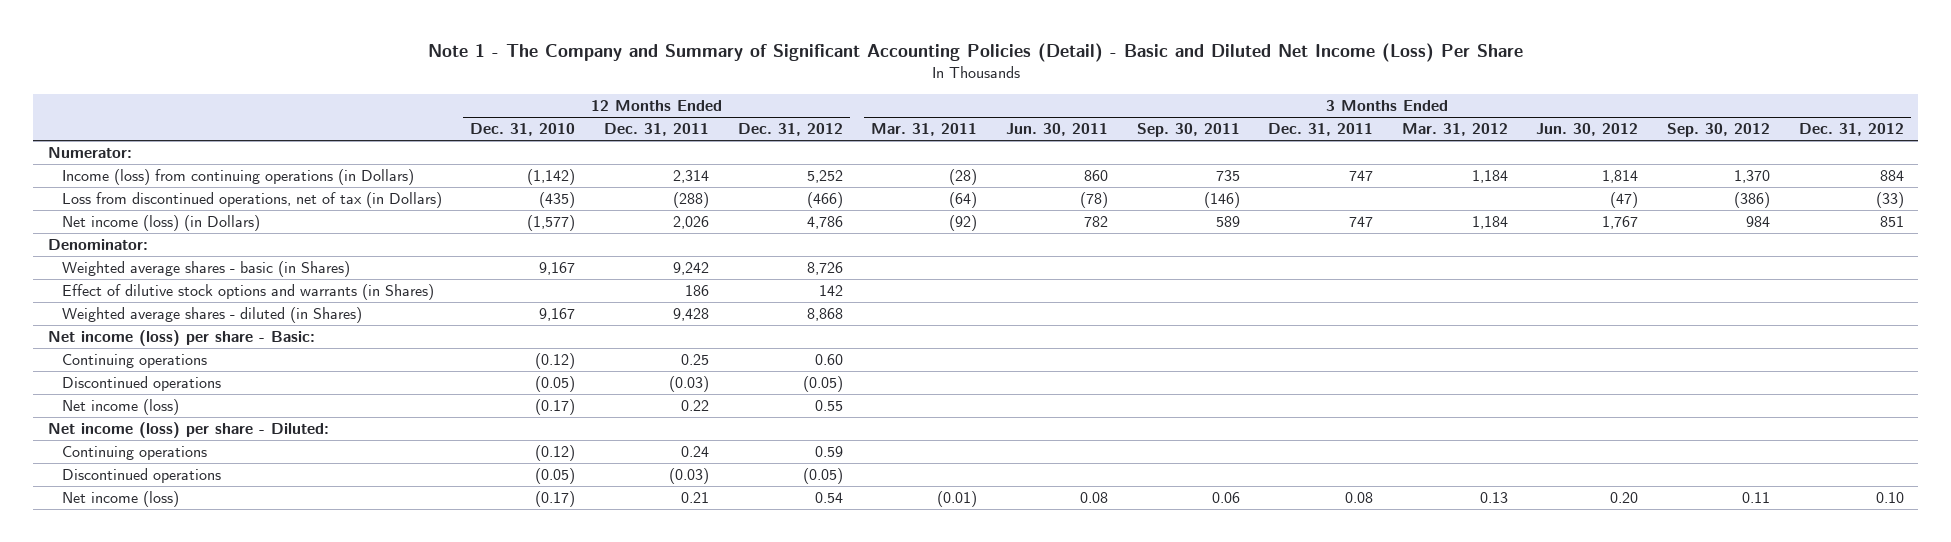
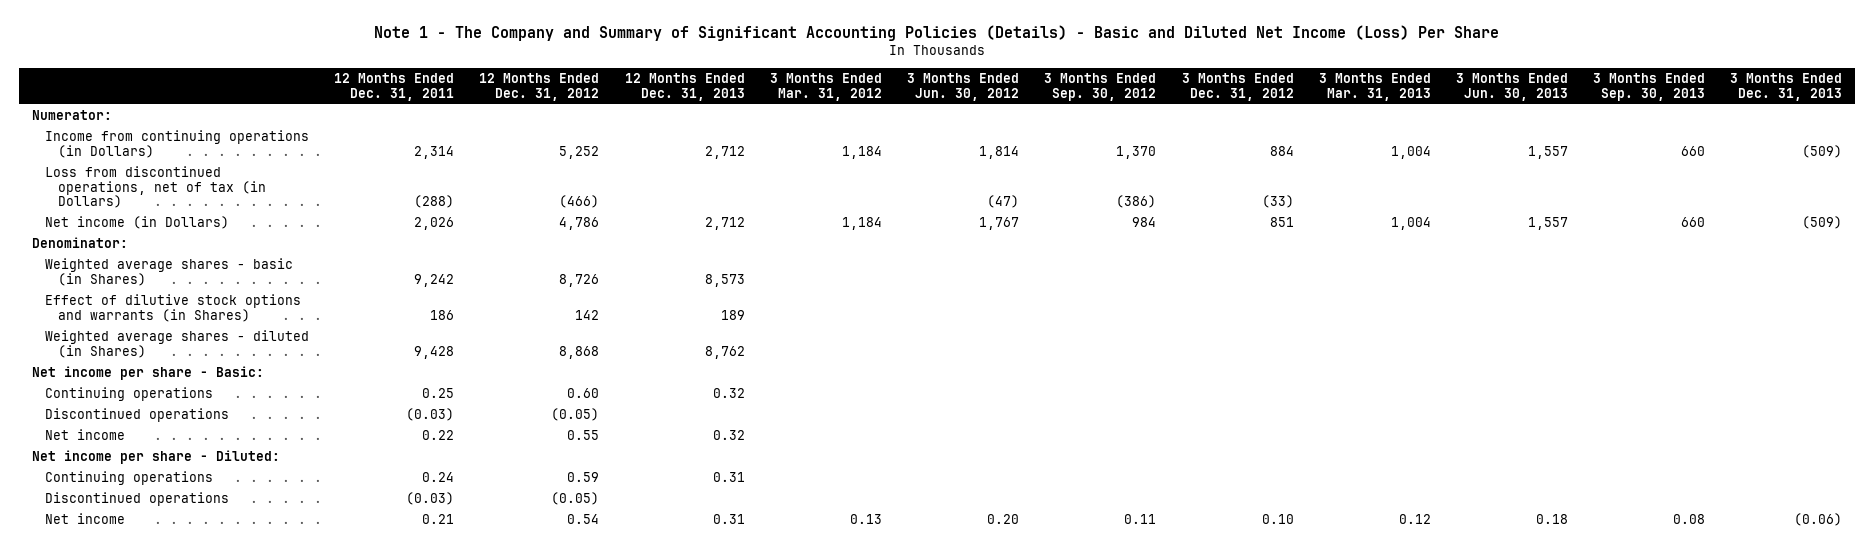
[427,43,1523,63] Note 1 - The Company and Summary of Significant Accounting Policies (Detail) - Basic and Diluted Net Income (Loss) Per Share -> [373,25,1499,42] Note 1 - The Company and Summary of Significant Accounting Policies (Details) - Basic and Diluted Net Income (Loss) Per Share
[470,123,576,137] Dec. 31, 2010 -> none
[871,123,978,137] Mar. 31, 2011 -> none
[1005,123,1108,137] Jun. 30, 2011 -> none
[1136,123,1240,138] Sep. 30, 2011 -> none
[1268,123,1374,137] Dec. 31, 2011 -> none
none -> [624,73,745,101] 12 Months Ended Dec. 31, 2013
none -> [1318,73,1431,101] 3 Months Ended Mar. 31, 2013
none -> [1455,73,1568,101] 3 Months Ended Jun. 30, 2013
none -> [1593,73,1706,101] 3 Months Ended Sep. 30, 2013
none -> [1730,73,1843,101] 3 Months Ended Dec. 31, 2013
[61,169,414,186] Income (loss) from continuing operations (in Dollars) -> [44,130,309,158] Income from continuing operations (in Dollars)
[61,215,260,232] Net income (loss) (in Dollars) -> [44,216,229,230] Net income (in Dollars)
[47,330,315,347] Net income (loss) per share - Basic: -> [31,366,264,381] Net income per share - Basic:
[61,399,179,416] Net income (loss) -> [44,429,125,441] Net income
[47,422,329,439] Net income (loss) per share - Diluted: -> [31,450,280,465] Net income per share - Diluted:
[61,491,179,508] Net income (loss) -> [44,513,125,525] Net income

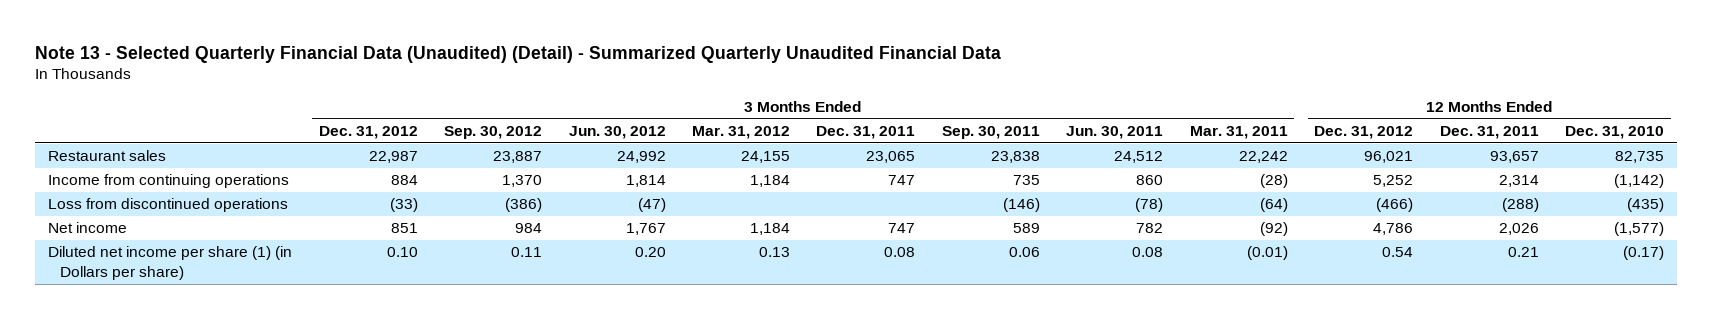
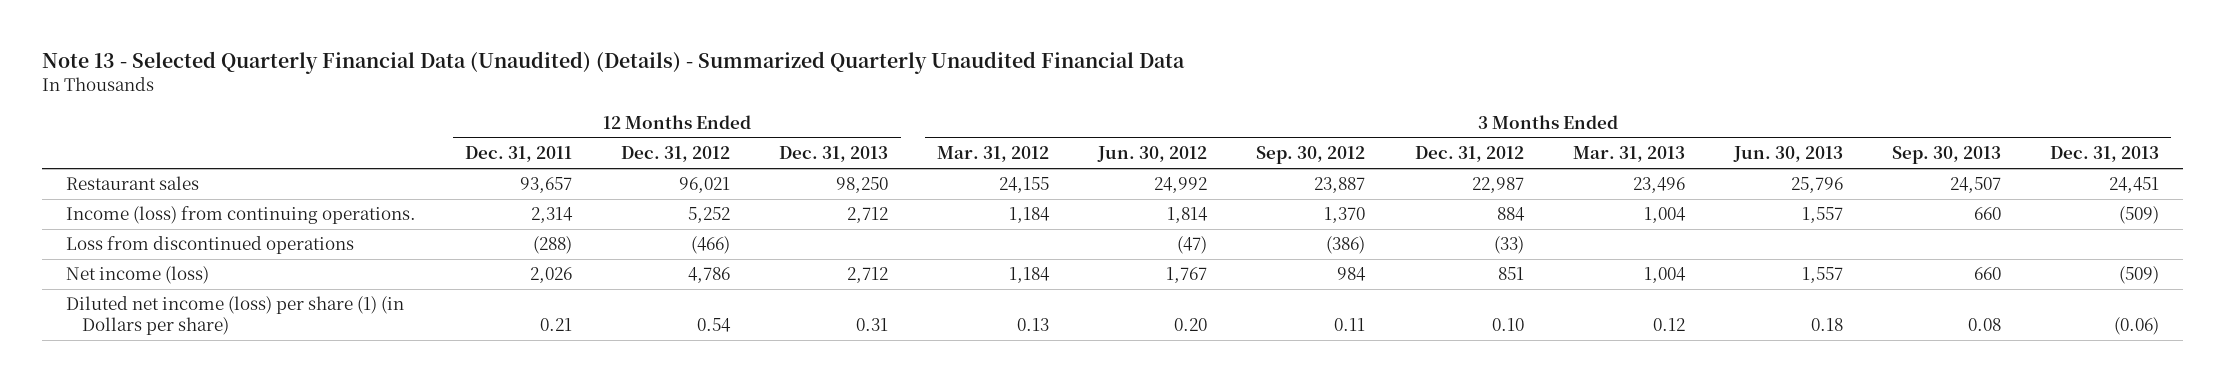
[34,45,1001,63] Note 13 - Selected Quarterly Financial Data (Unaudited) (Detail) - Summarized Quarterly Unaudited Financial Data -> [41,50,1185,74] Note 13 - Selected Quarterly Financial Data (Unaudited) (Details) - Summarized Quarterly Unaudited Financial Data
[816,126,916,140] Dec. 31, 2011 -> none
[941,126,1040,140] Sep. 30, 2011 -> none
[1066,126,1164,140] Jun. 30, 2011 -> none
[1189,126,1288,140] Mar. 31, 2011 -> none
[1565,126,1665,140] Dec. 31, 2010 -> none
none -> [779,146,889,163] Dec. 31, 2013
none -> [1572,146,1685,163] Mar. 31, 2013
none -> [1732,146,1843,163] Jun. 30, 2013
none -> [1891,146,2001,165] Sep. 30, 2013
none -> [2049,146,2159,163] Dec. 31, 2013
[48,174,290,189] Income from continuing operations -> [66,206,417,225] Income (loss) from continuing operations.
[48,222,128,234] Net income -> [66,266,210,285] Net income (loss)
[48,246,293,280] Diluted net income per share (1) (in Dollars per share) -> [66,296,405,336] Diluted net income (loss) per share (1) (in Dollars per share)

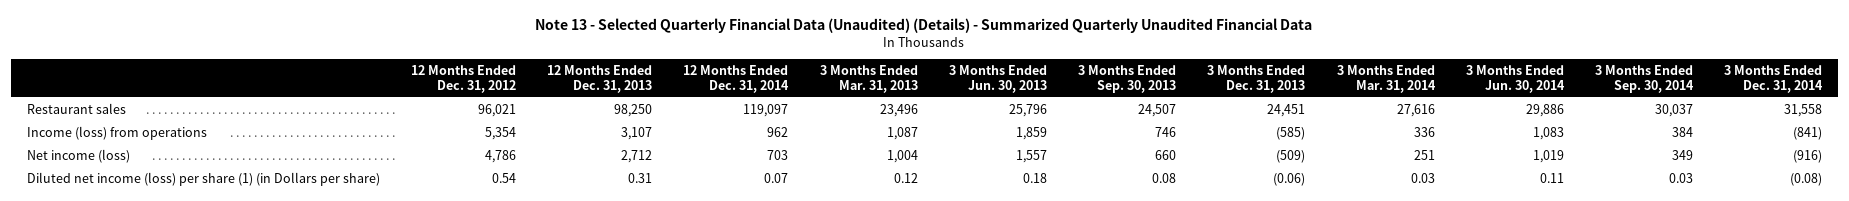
[465,146,573,163] Dec. 31, 2011 -> none
[937,146,1050,163] Mar. 31, 2012 -> none
[1097,146,1208,163] Jun. 30, 2012 -> none
[1256,146,1366,165] Sep. 30, 2012 -> none
[1414,146,1524,163] Dec. 31, 2012 -> none
none -> [683,64,790,93] 12 Months Ended Dec. 31, 2014
none -> [1336,64,1436,93] 3 Months Ended Mar. 31, 2014
none -> [1465,64,1565,93] 3 Months Ended Jun. 30, 2014
none -> [1595,64,1695,93] 3 Months Ended Sep. 30, 2014
none -> [1724,64,1824,93] 3 Months Ended Dec. 31, 2014
[66,236,355,255] Loss from discontinued operations -> none
[66,206,417,225] Income (loss) from continuing operations. -> [26,126,207,141] Income (loss) from operations
[688,207,731,224] 5,252 -> [484,127,516,141] 5,354
[847,207,889,224] 2,712 -> [621,127,653,141] 3,107
[1643,207,1686,224] 1,004 -> [886,127,918,141] 1,087
[1801,207,1843,224] 1,557 -> [1015,127,1047,141] 1,859
[1973,207,2001,221] 660 -> [1155,127,1177,138] 746
[2118,206,2159,225] (509) -> [1276,127,1306,141] (585)

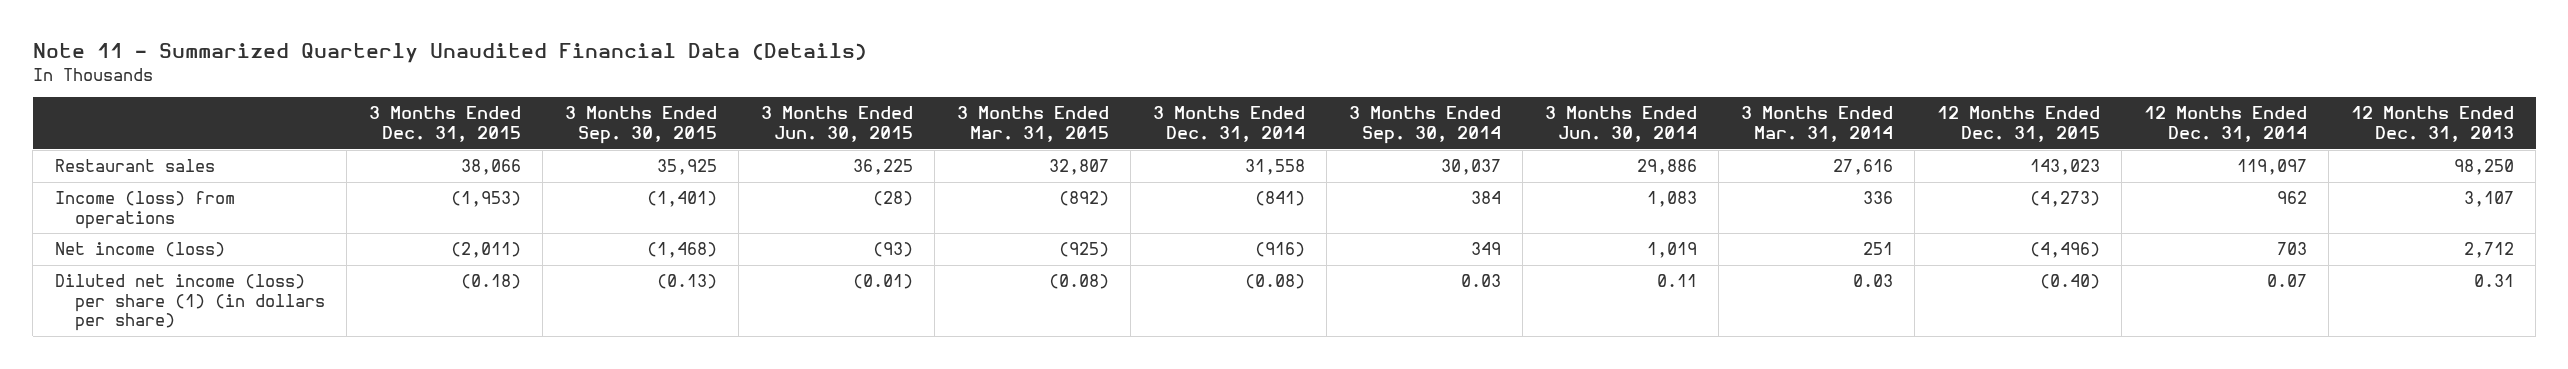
[535,18,1313,34] Note 13 - Selected Quarterly Financial Data (Unaudited) (Details) - Summarized Quarterly Unaudited Financial Data -> [32,43,867,64] Note 11 - Summarized Quarterly Unaudited Financial Data (Details)
[410,64,516,93] 12 Months Ended Dec. 31, 2012 -> none
[819,64,918,93] 3 Months Ended Mar. 31, 2013 -> none
[948,64,1047,93] 3 Months Ended Jun. 30, 2013 -> none
[1078,64,1177,93] 3 Months Ended Sep. 30, 2013 -> none
[1207,64,1306,93] 3 Months Ended Dec. 31, 2013 -> none
none -> [368,106,521,142] 3 Months Ended Dec. 31, 2015
none -> [564,106,717,144] 3 Months Ended Sep. 30, 2015
none -> [760,106,913,142] 3 Months Ended Jun. 30, 2015
none -> [956,106,1109,142] 3 Months Ended Mar. 31, 2015
none -> [1936,106,2100,142] 12 Months Ended Dec. 31, 2015
[26,172,380,187] Diluted net income (loss) per share (1) (in Dollars per share) -> [54,274,325,332] Diluted net income (loss) per share (1) (in dollars per share)

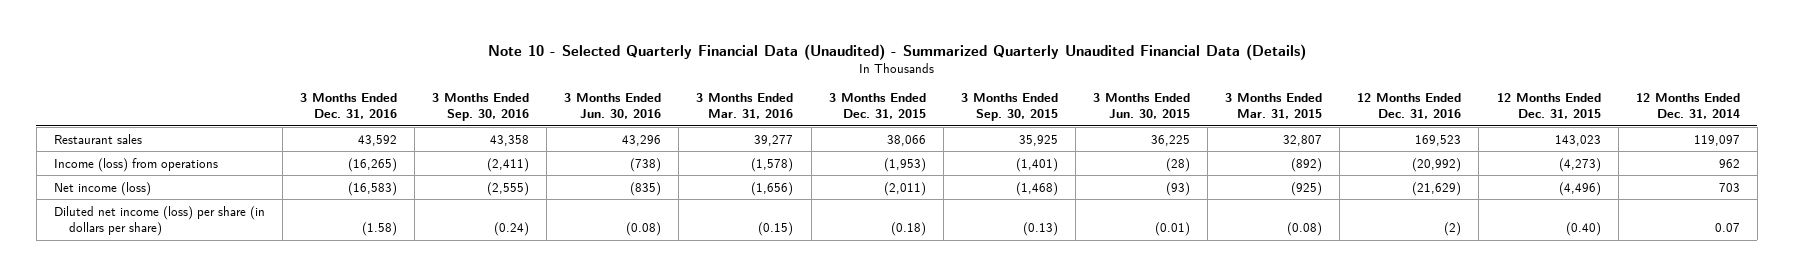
[32,43,867,64] Note 11 - Summarized Quarterly Unaudited Financial Data (Details) -> [487,43,1306,60] Note 10 - Selected Quarterly Financial Data (Unaudited) - Summarized Quarterly Unaudited Financial Data (Details)
[1152,106,1305,142] 3 Months Ended Dec. 31, 2014 -> none
[1348,106,1501,144] 3 Months Ended Sep. 30, 2014 -> none
[1544,106,1697,142] 3 Months Ended Jun. 30, 2014 -> none
[1740,106,1893,142] 3 Months Ended Mar. 31, 2014 -> none
[2350,106,2514,142] 12 Months Ended Dec. 31, 2013 -> none
none -> [299,92,397,119] 3 Months Ended Dec. 31, 2016
none -> [432,92,530,121] 3 Months Ended Sep. 30, 2016
none -> [564,92,662,119] 3 Months Ended Jun. 30, 2016
none -> [696,92,794,119] 3 Months Ended Mar. 31, 2016
none -> [1357,92,1462,119] 12 Months Ended Dec. 31, 2016
[54,274,325,332] Diluted net income (loss) per share (1) (in dollars per share) -> [53,205,265,236] Diluted net income (loss) per share (in dollars per share)

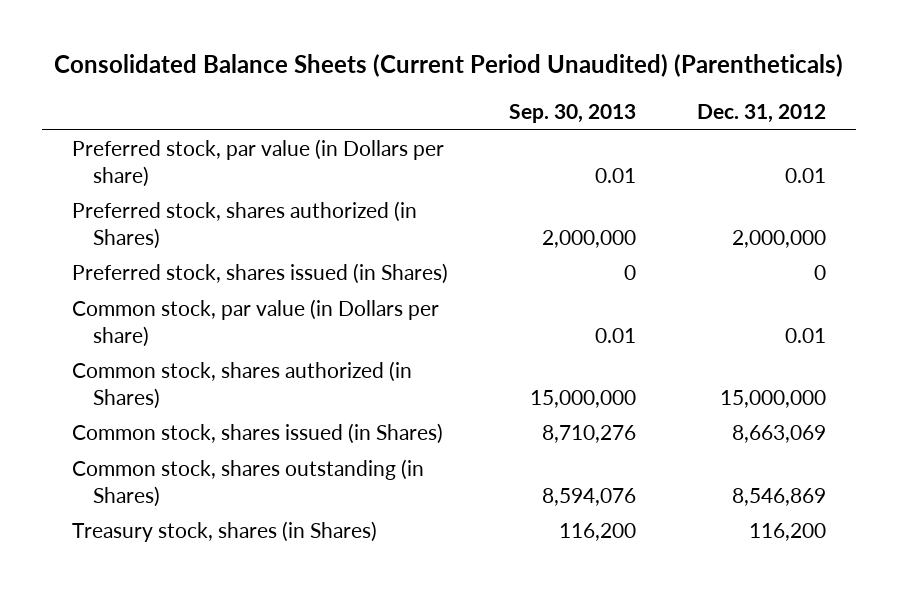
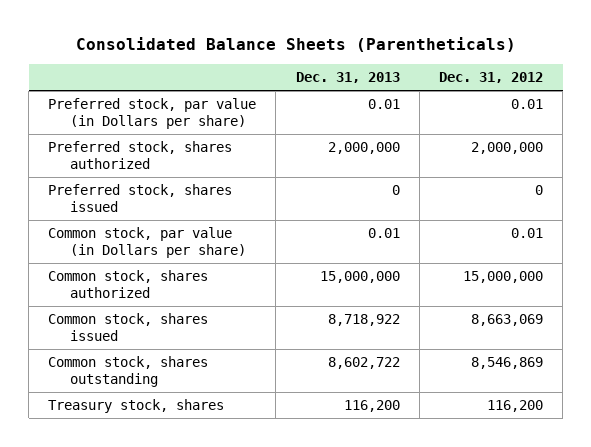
[53,54,843,78] Consolidated Balance Sheets (Current Period Unaudited) (Parentheticals) -> [75,37,516,53] Consolidated Balance Sheets (Parentheticals)
[508,104,636,124] Sep. 30, 2013 -> none
none -> [295,72,400,84] Dec. 31, 2013
[72,201,418,249] Preferred stock, shares authorized (in Shares) -> [48,141,233,169] Preferred stock, shares authorized
[72,263,449,285] Preferred stock, shares issued (in Shares) -> [48,184,233,212] Preferred stock, shares issued
[72,361,413,409] Common stock, shares authorized (in Shares) -> [48,270,209,298] Common stock, shares authorized
[72,423,444,445] Common stock, shares issued (in Shares) -> [48,313,209,341] Common stock, shares issued
[72,459,425,507] Common stock, shares outstanding (in Shares) -> [48,356,209,387] Common stock, shares outstanding
[72,521,378,543] Treasury stock, shares (in Shares) -> [48,399,225,414] Treasury stock, shares

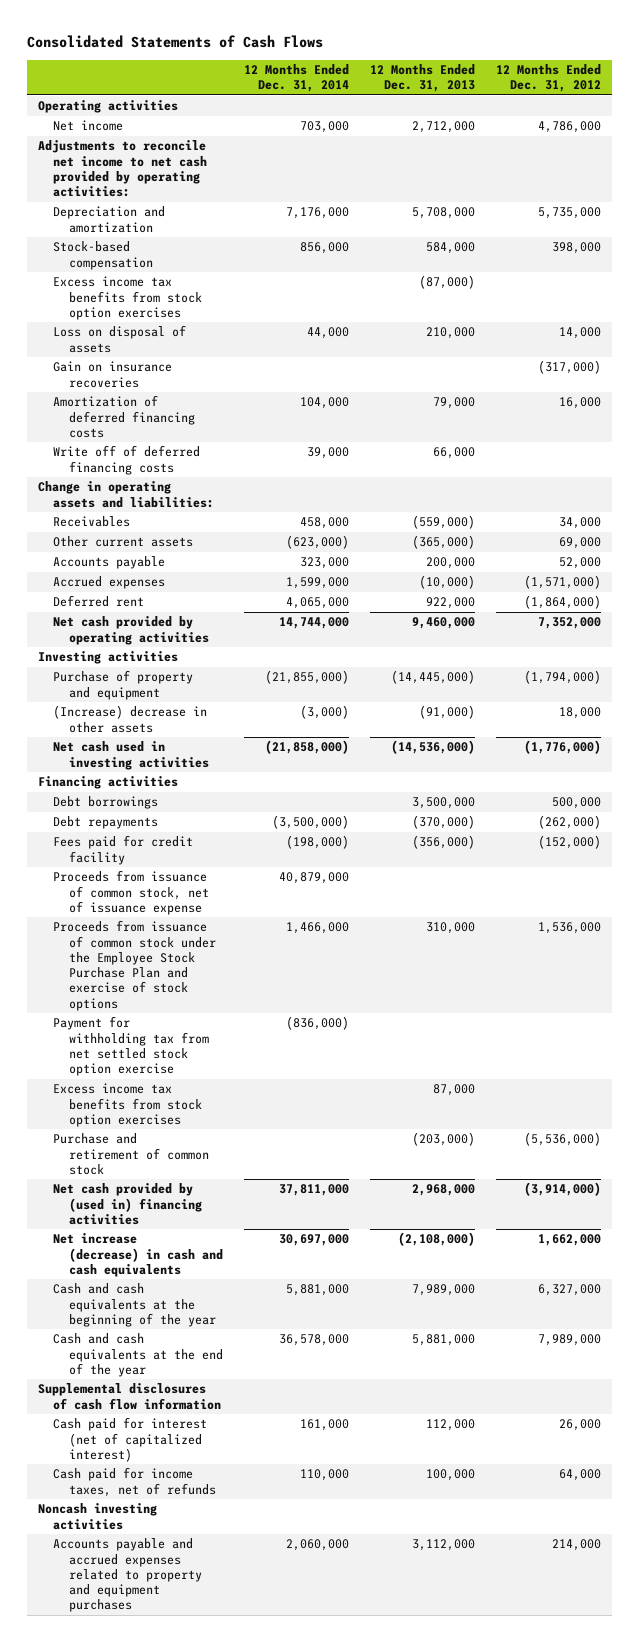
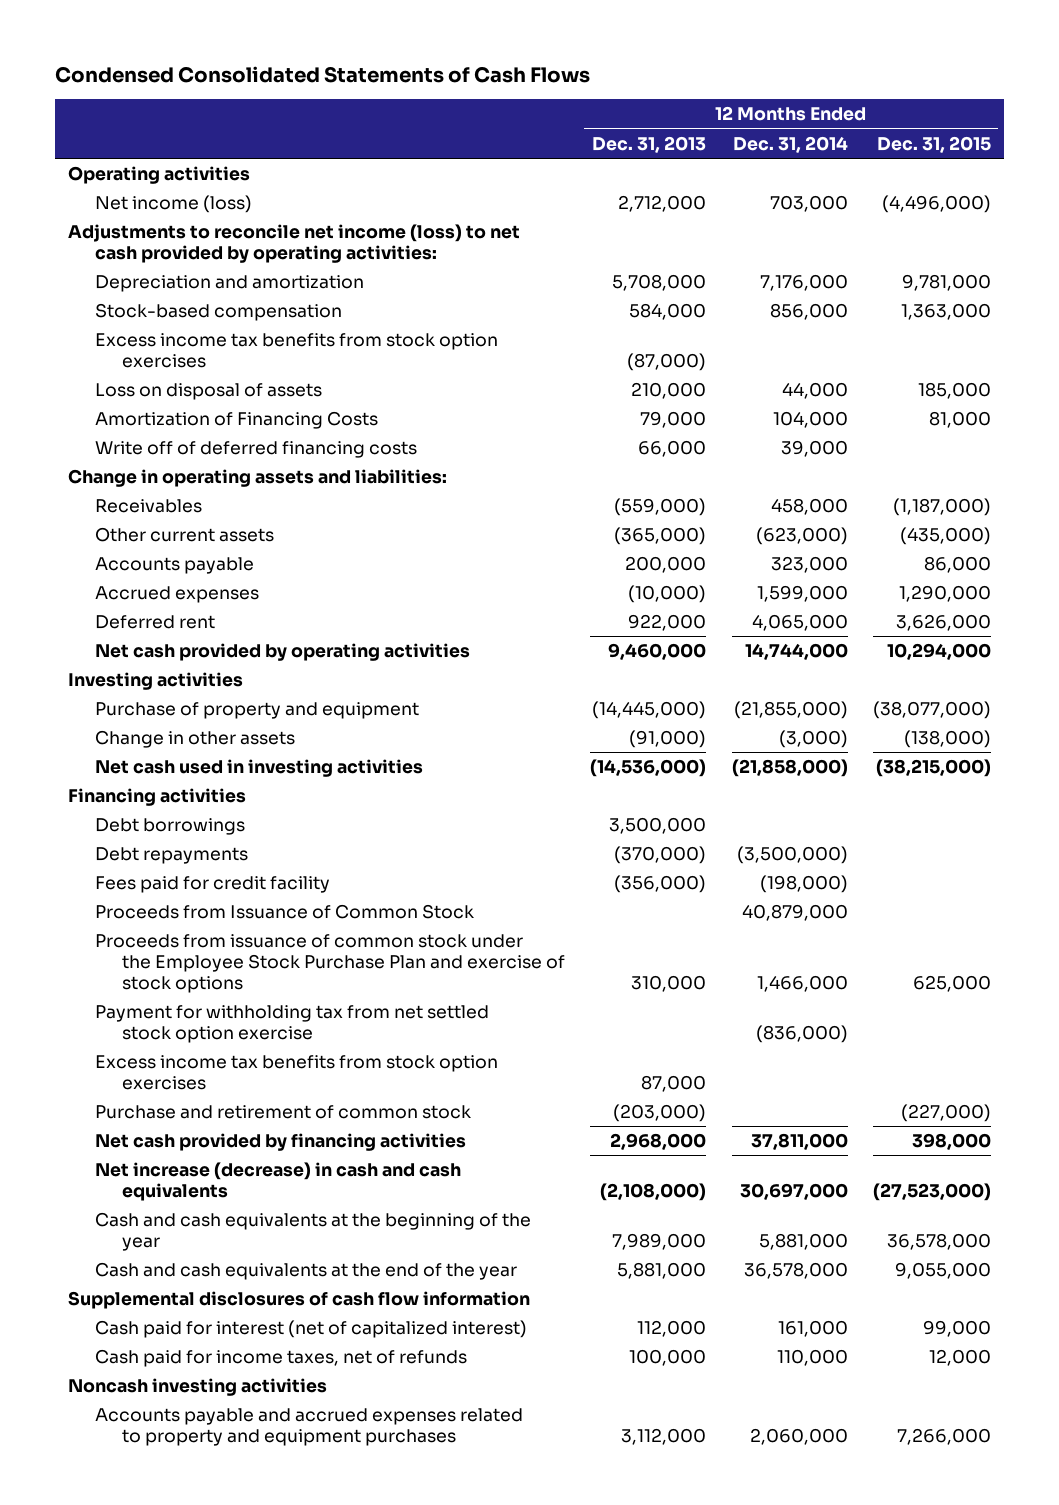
[27,34,324,48] Consolidated Statements of Cash Flows -> [55,66,591,84] Condensed Consolidated Statements of Cash Flows
[496,64,602,93] 12 Months Ended Dec. 31, 2012 -> none
none -> [877,135,992,153] Dec. 31, 2015
[53,120,124,132] Net income -> [95,194,253,213] Net income (loss)
[37,140,208,198] Adjustments to reconcile net income to net cash provided by operating activities: -> [68,223,521,264] Adjustments to reconcile net income (loss) to net cash provided by operating activities:
[53,361,173,388] Gain on insurance recoveries -> none
[53,395,196,438] Amortization of deferred financing costs -> [95,410,379,429] Amortization of Financing Costs
[53,705,208,733] (Increase) decrease in other assets -> [95,729,296,748] Change in other assets
[53,870,210,915] Proceeds from issuance of common stock, net of issuance expense -> [95,903,475,919] Proceeds from Issuance of Common Stock
[53,1183,203,1225] Net cash provided by (used in) financing activities -> [95,1132,467,1151] Net cash provided by financing activities

